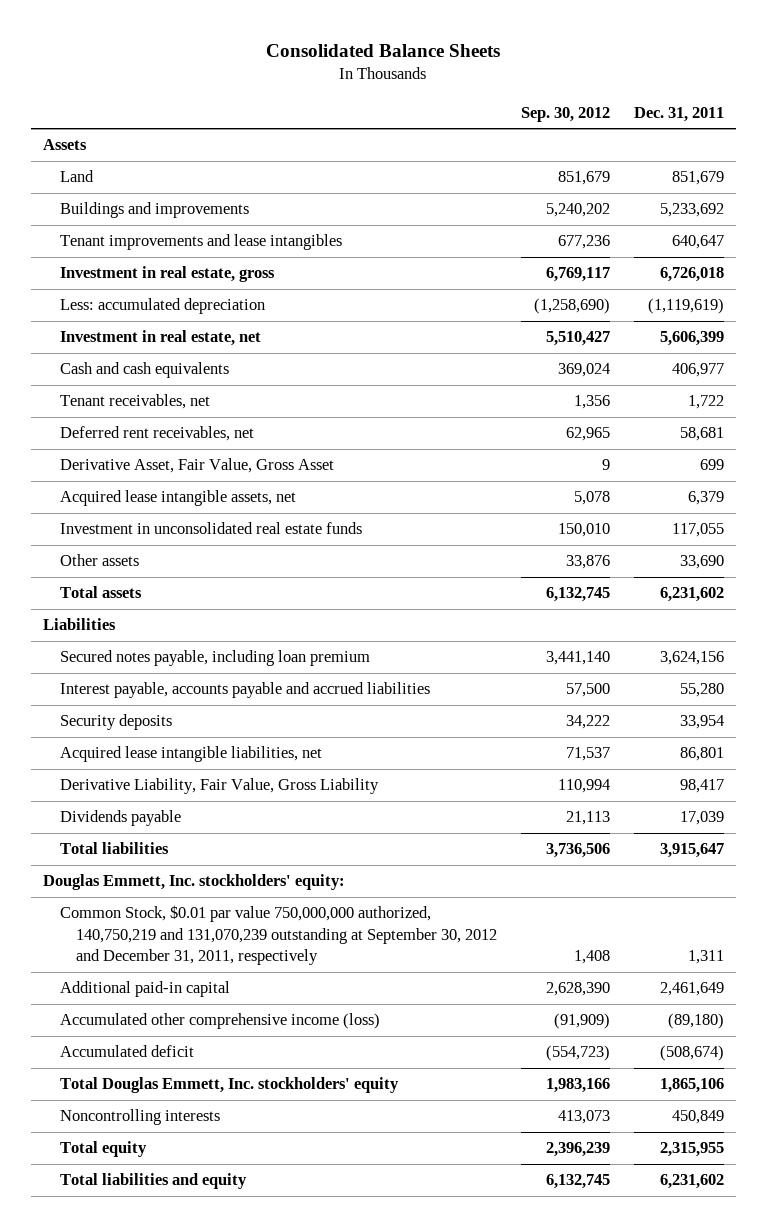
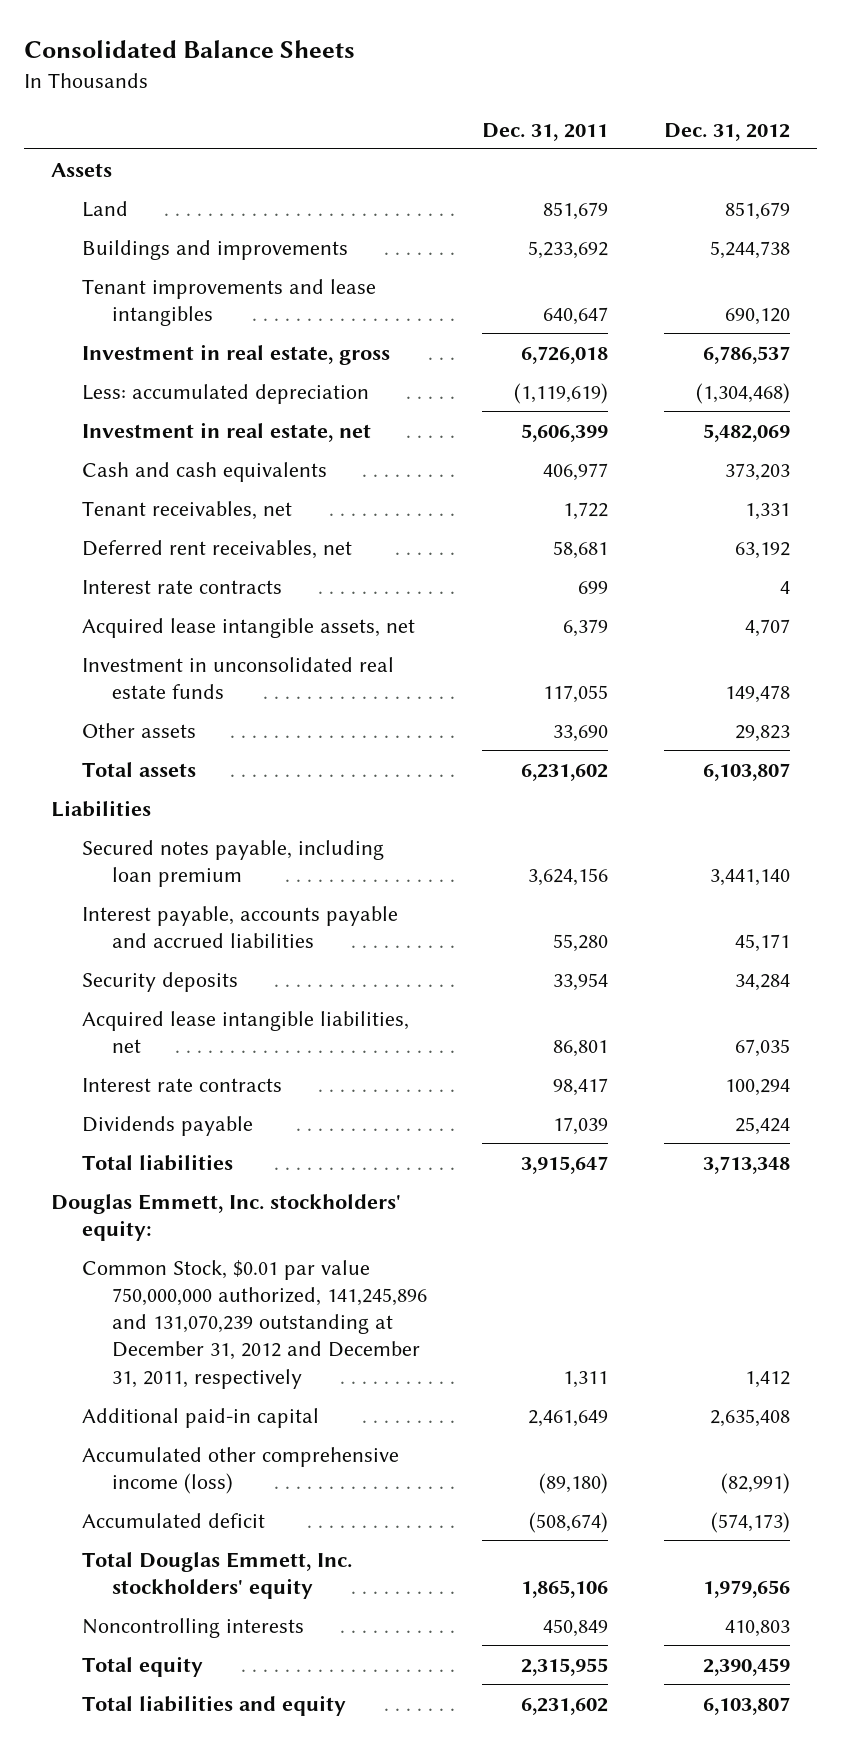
[520,106,610,122] Sep. 30, 2012 -> none
none -> [663,122,790,141] Dec. 31, 2012
[59,458,334,474] Derivative Asset, Fair Value, Gross Asset -> [81,579,282,594] Interest rate contracts
[59,778,379,795] Derivative Liability, Fair Value, Gross Liability -> [81,1077,282,1092] Interest rate contracts
[59,905,498,966] Common Stock, $0.01 par value 750,000,000 authorized, 140,750,219 and 131,070,239 outstanding at September 30, 2012 and December 31, 2011, respectively -> [81,1259,428,1389] Common Stock, $0.01 par value 750,000,000 authorized, 141,245,896 and 131,070,239 outstanding at December 31, 2012 and December 31, 2011, respectively

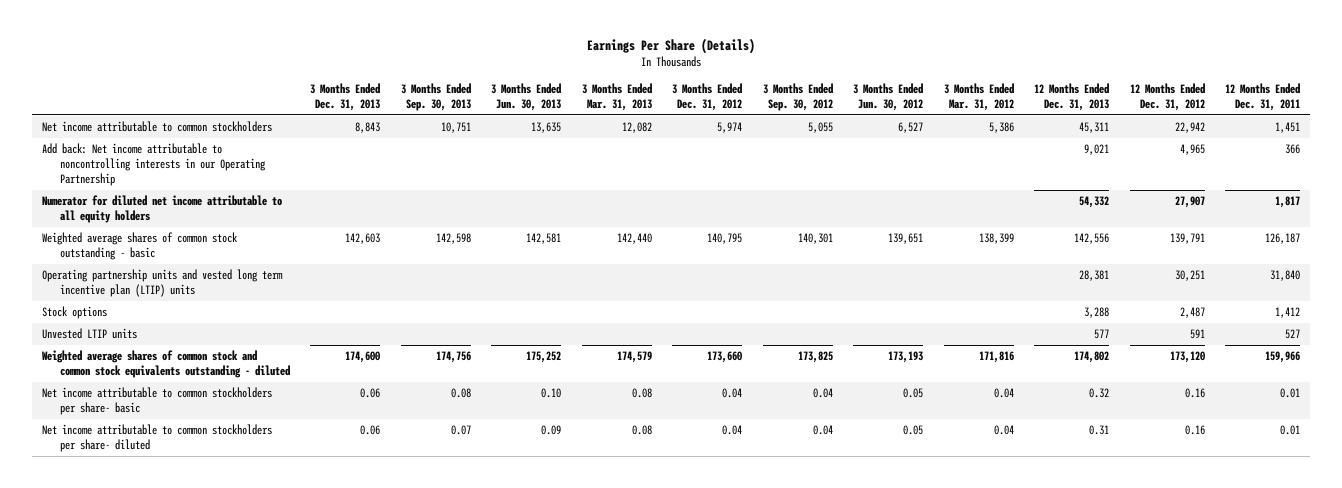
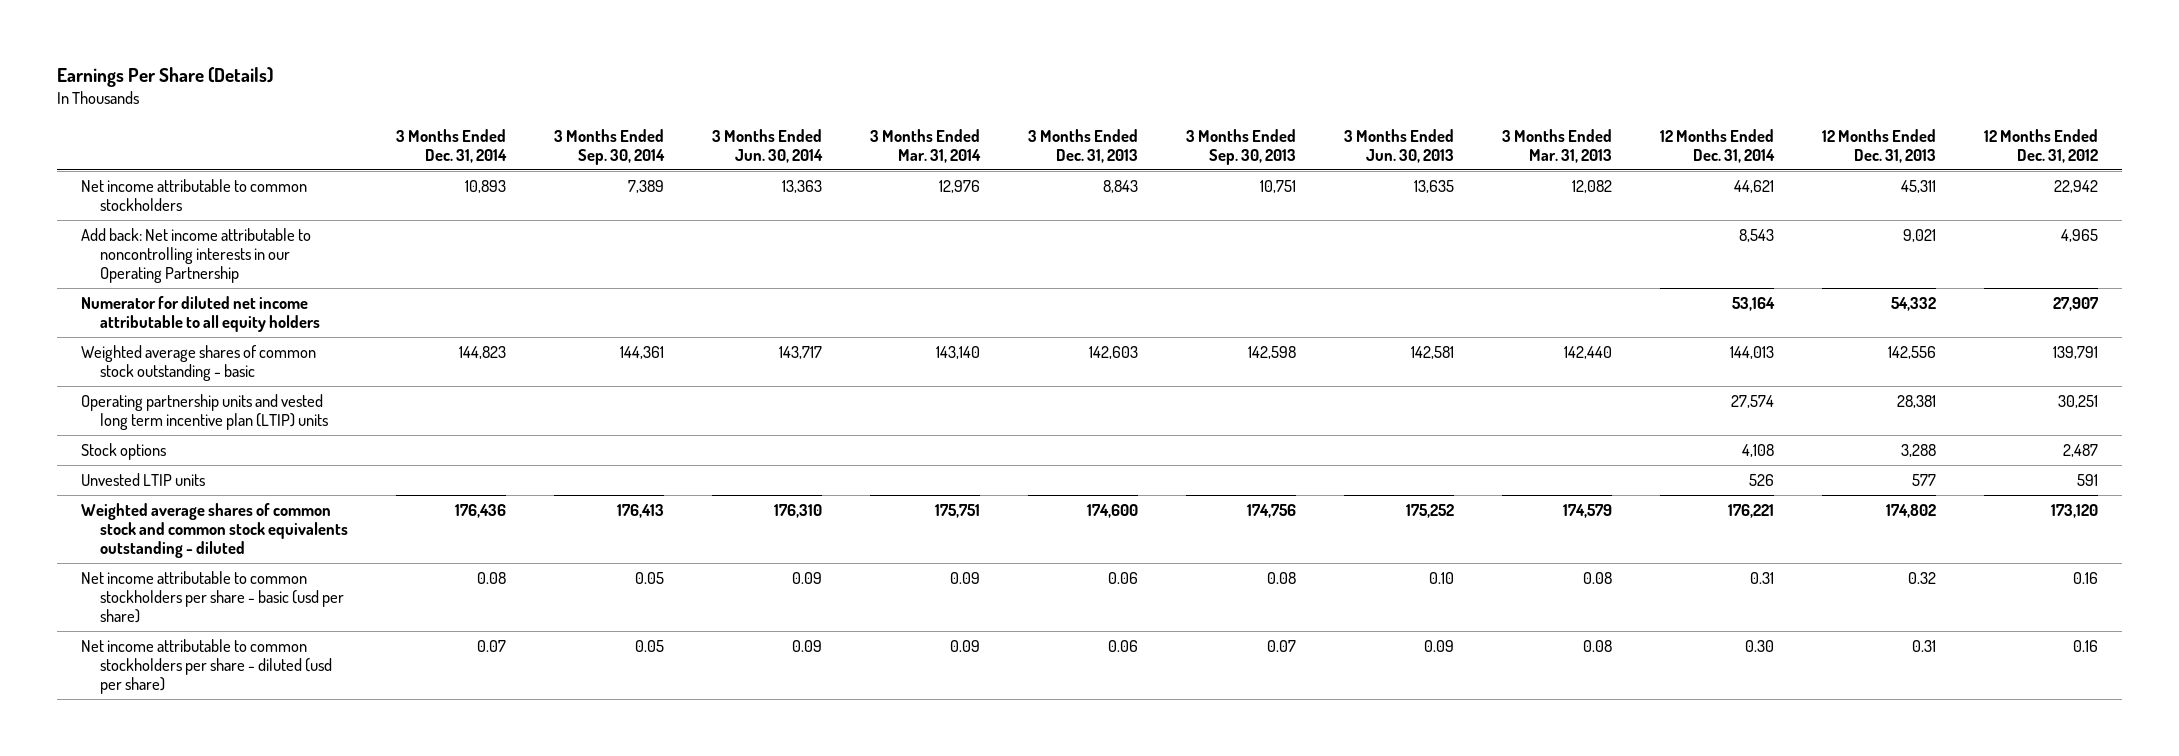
[672,82,743,111] 3 Months Ended Dec. 31, 2012 -> none
[762,82,833,111] 3 Months Ended Sep. 30, 2012 -> none
[853,82,924,111] 3 Months Ended Jun. 30, 2012 -> none
[943,82,1014,111] 3 Months Ended Mar. 31, 2012 -> none
[1225,82,1301,111] 12 Months Ended Dec. 31, 2011 -> none
none -> [396,128,508,163] 3 Months Ended Dec. 31, 2014
none -> [554,128,666,165] 3 Months Ended Sep. 30, 2014
none -> [712,128,824,163] 3 Months Ended Jun. 30, 2014
none -> [870,128,982,163] 3 Months Ended Mar. 31, 2014
none -> [1660,128,1776,163] 12 Months Ended Dec. 31, 2014
[41,387,272,415] Net income attributable to common stockholders per share- basic -> [80,570,345,624] Net income attributable to common stockholders per share - basic (usd per share)
[41,424,272,452] Net income attributable to common stockholders per share- diluted -> [80,638,333,695] Net income attributable to common stockholders per share - diluted (usd per share)

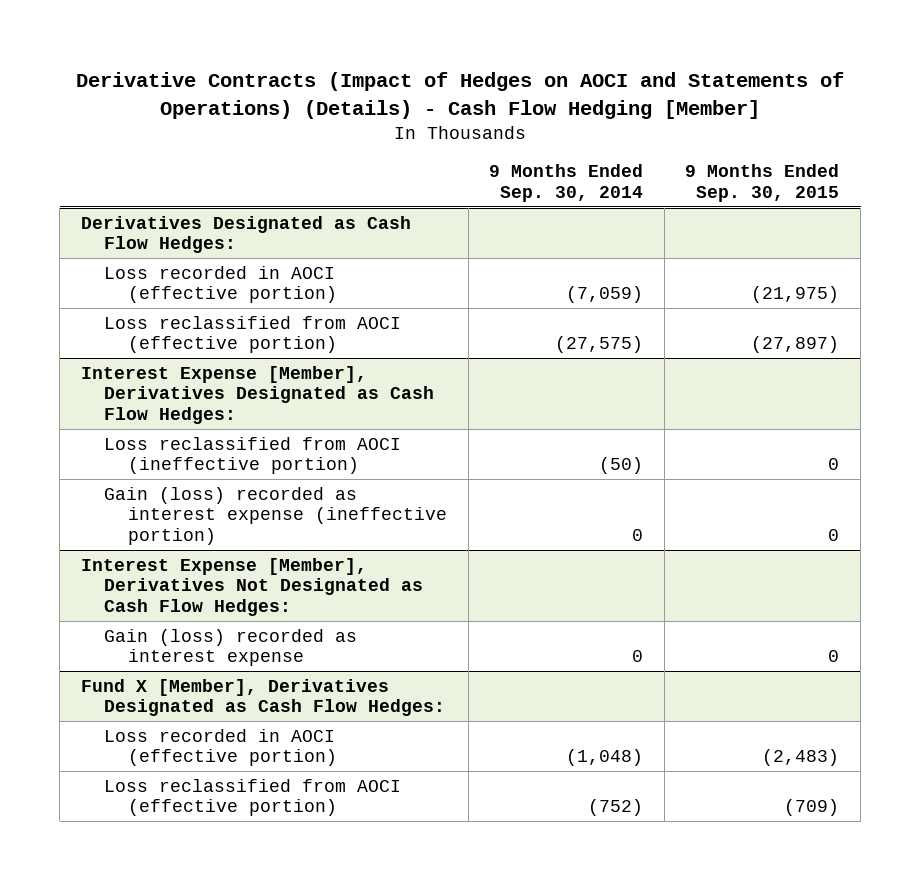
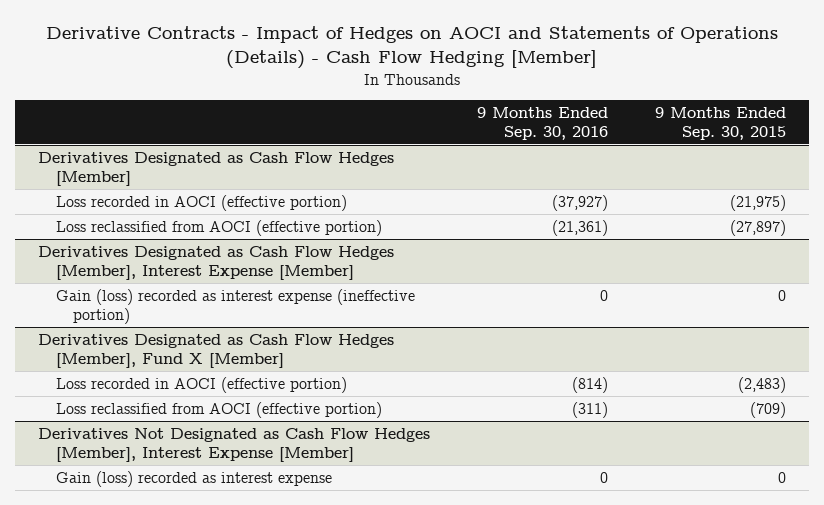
[76,72,845,119] Derivative Contracts (Impact of Hedges on AOCI and Statements of Operations) (Details) - Cash Flow Hedging [Member] -> [46,26,779,70] Derivative Contracts - Impact of Hedges on AOCI and Statements of Operations (Details) - Cash Flow Hedging [Member]
[489,164,644,202] 9 Months Ended Sep. 30, 2014 -> none
none -> [477,107,609,140] 9 Months Ended Sep. 30, 2016
[80,215,411,254] Derivatives Designated as Cash Flow Hedges: -> [38,151,395,186] Derivatives Designated as Cash Flow Hedges [Member]
[104,436,402,475] Loss reclassified from AOCI (ineffective portion) -> none
[80,365,435,424] Interest Expense [Member], Derivatives Designated as Cash Flow Hedges: -> [38,245,395,280] Derivatives Designated as Cash Flow Hedges [Member], Interest Expense [Member]
[80,557,424,616] Interest Expense [Member], Derivatives Not Designated as Cash Flow Hedges: -> none
[104,628,358,667] Gain (loss) recorded as interest expense -> none
[80,678,446,717] Fund X [Member], Derivatives Designated as Cash Flow Hedges: -> [38,333,395,368] Derivatives Designated as Cash Flow Hedges [Member], Fund X [Member]
none -> [38,427,431,462] Derivatives Not Designated as Cash Flow Hedges [Member], Interest Expense [Member]
none -> [55,470,332,487] Gain (loss) recorded as interest expense

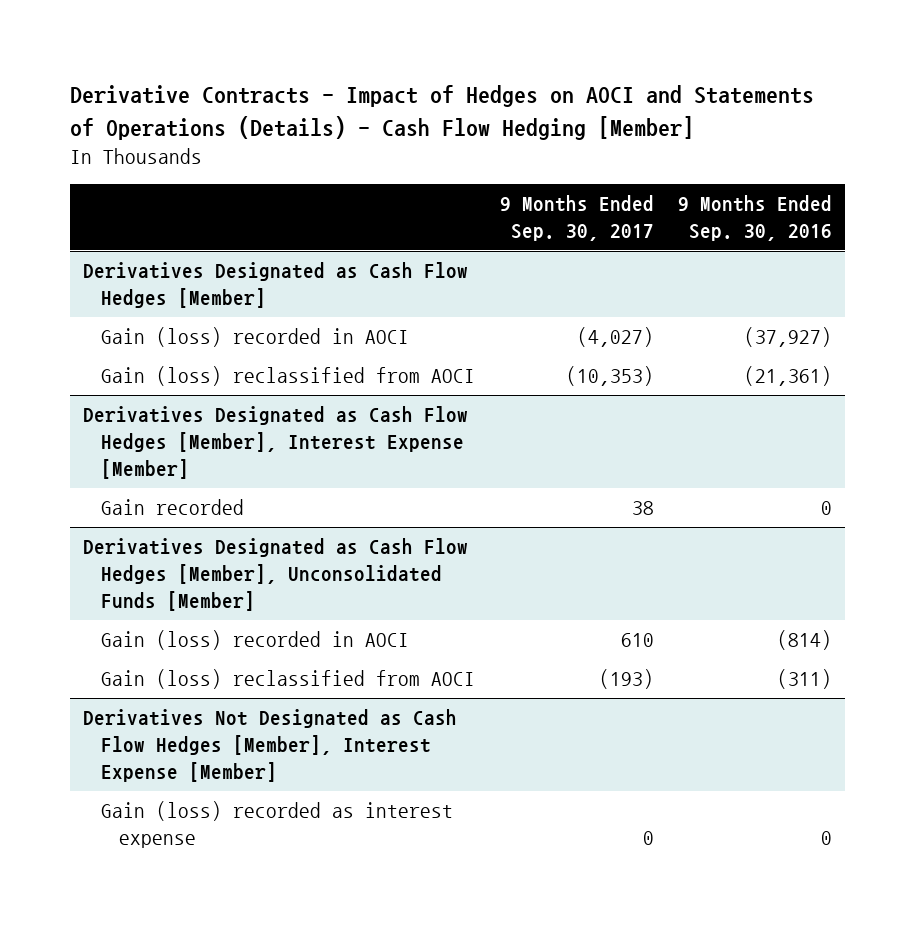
[654,107,786,140] 9 Months Ended Sep. 30, 2015 -> none
none -> [499,194,654,241] 9 Months Ended Sep. 30, 2017
[55,194,347,211] Loss recorded in AOCI (effective portion) -> [100,327,409,348] Gain (loss) recorded in AOCI
[55,219,382,236] Loss reclassified from AOCI (effective portion) -> [100,366,475,387] Gain (loss) reclassified from AOCI
[55,288,415,324] Gain (loss) recorded as interest expense (ineffective portion) -> [100,499,244,516] Gain recorded
[38,333,395,368] Derivatives Designated as Cash Flow Hedges [Member], Fund X [Member] -> [82,538,468,612] Derivatives Designated as Cash Flow Hedges [Member], Unconsolidated Funds [Member]
[55,376,347,393] Loss recorded in AOCI (effective portion) -> [100,630,409,651] Gain (loss) recorded in AOCI
[55,401,382,418] Loss reclassified from AOCI (effective portion) -> [100,669,475,690] Gain (loss) reclassified from AOCI

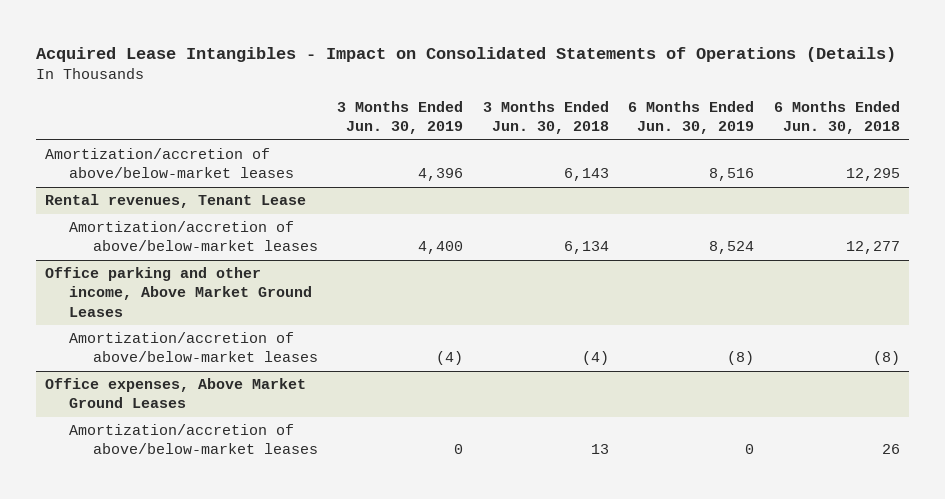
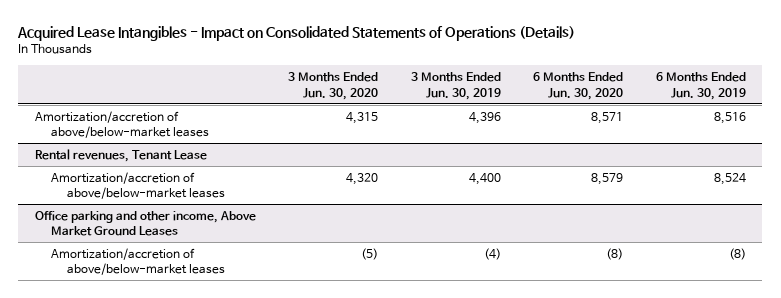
[482,101,609,135] 3 Months Ended Jun. 30, 2018 -> none
[773,101,900,135] 6 Months Ended Jun. 30, 2018 -> none
none -> [288,72,379,100] 3 Months Ended Jun. 30, 2020
none -> [533,72,624,100] 6 Months Ended Jun. 30, 2020
[45,378,307,409] Office expenses, Above Market Ground Leases -> none
[68,424,318,455] Amortization/accretion of above/below-market leases -> none

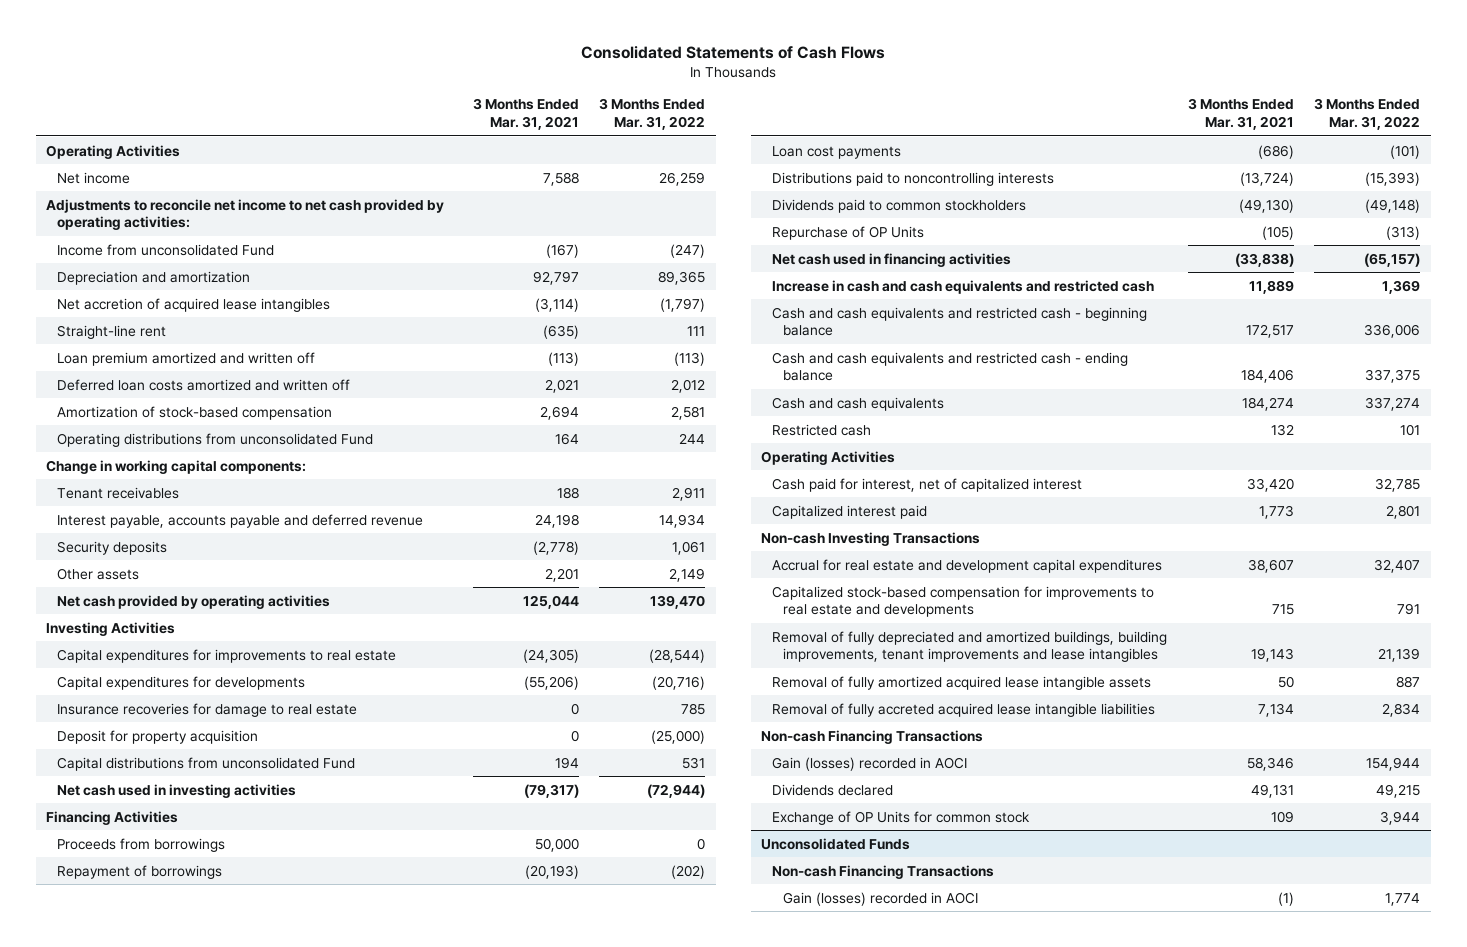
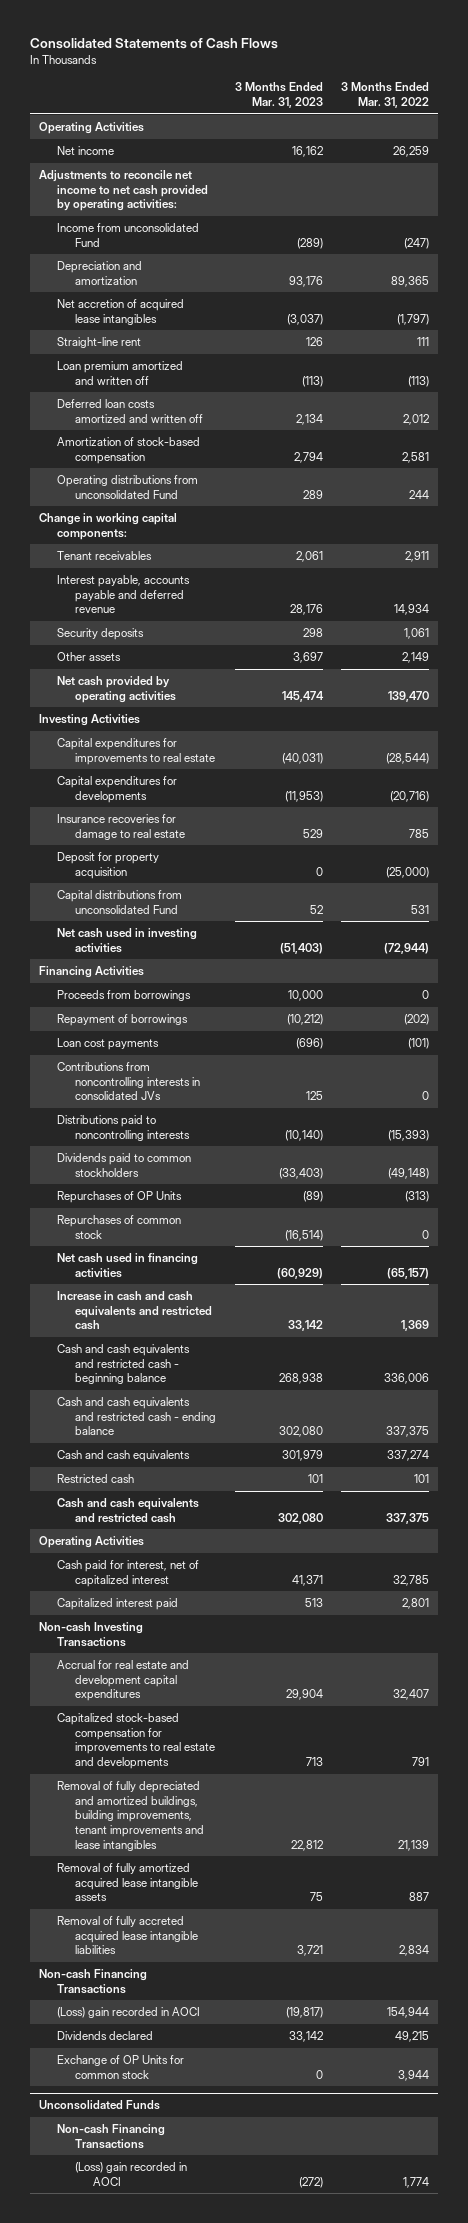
[472,98,579,131] 3 Months Ended Mar. 31, 2021 -> none
none -> [234,82,323,108] 3 Months Ended Mar. 31, 2023
none -> [56,1062,201,1101] Contributions from noncontrolling interests in consolidated JVs
[771,225,924,240] Repurchase of OP Units -> [56,1191,182,1204] Repurchases of OP Units
none -> [56,1215,181,1239] Repurchases of common stock
none -> [56,1498,199,1523] Cash and cash equivalents and restricted cash
[771,756,967,771] Gain (losses) recorded in AOCI -> [56,2007,200,2019] (Loss) gain recorded in AOCI
[782,891,978,906] Gain (losses) recorded in AOCI -> [75,2162,188,2186] (Loss) gain recorded in AOCI

